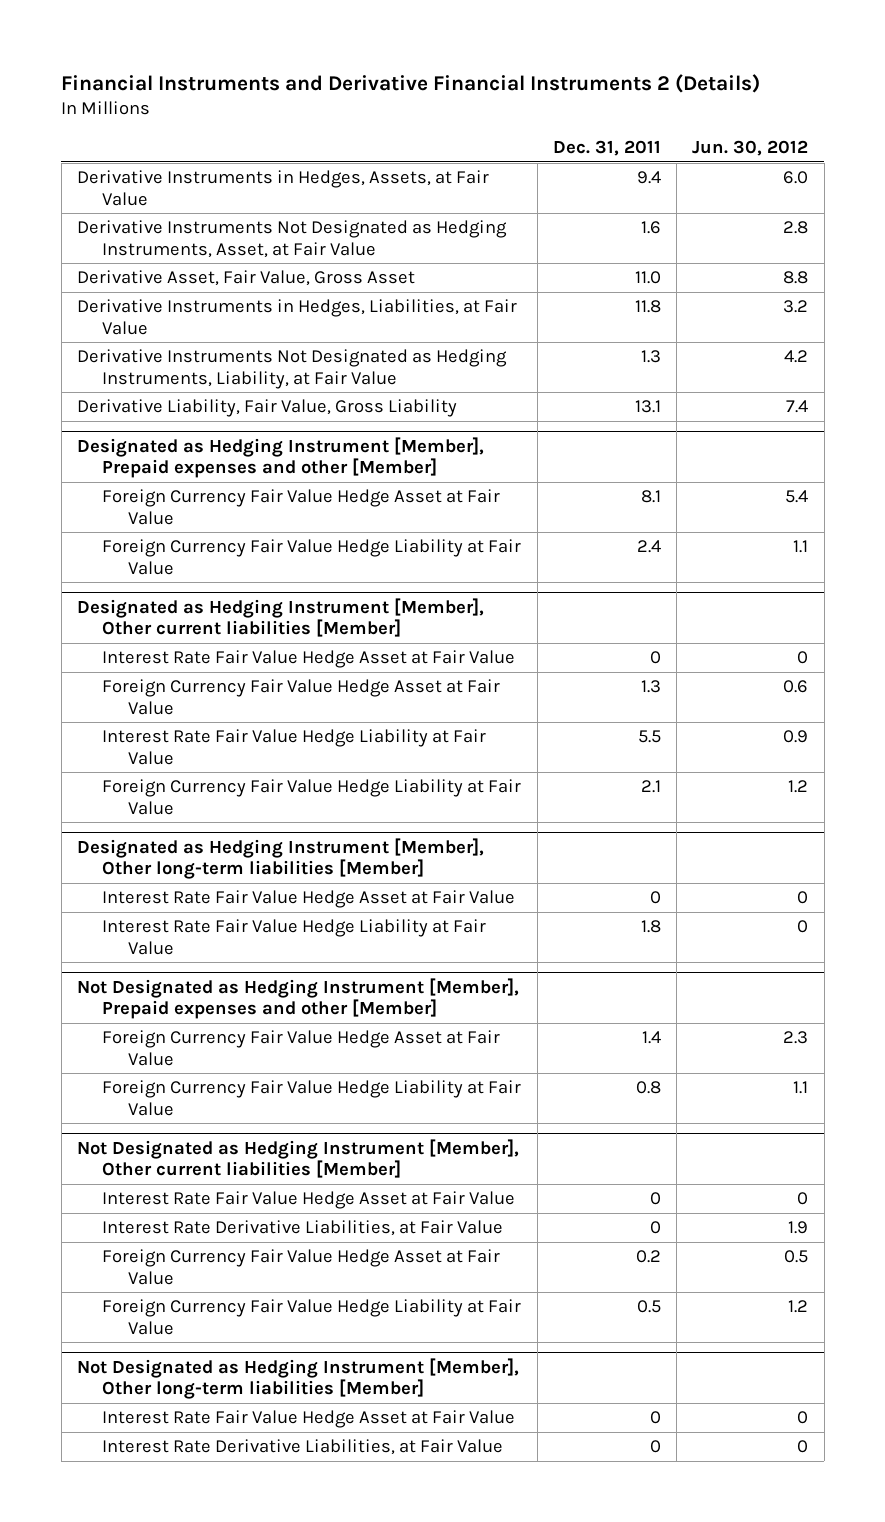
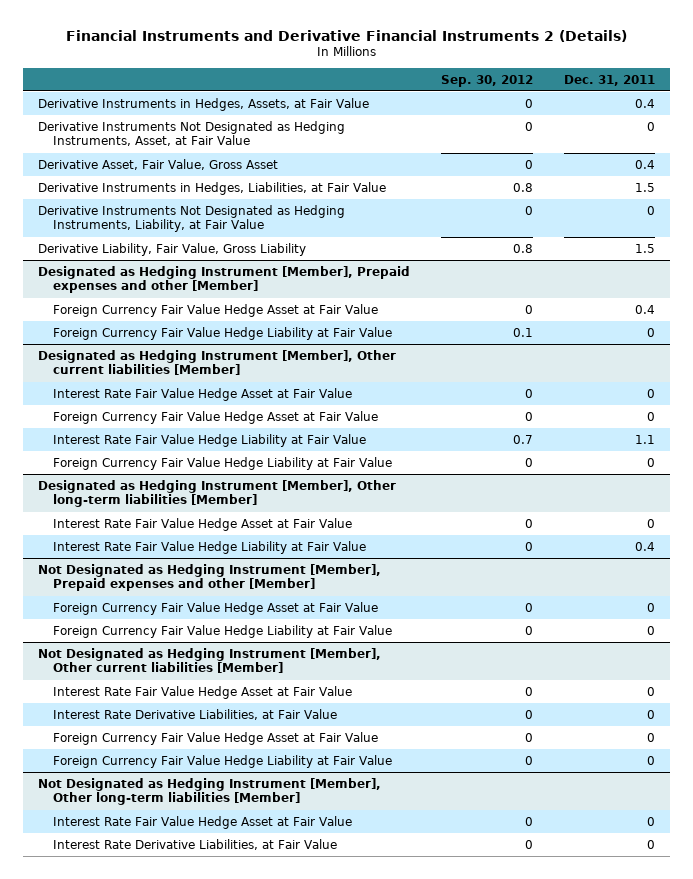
[692,139,809,156] Jun. 30, 2012 -> none
none -> [441,74,534,87] Sep. 30, 2012
[636,171,661,185] 9.4 -> [634,98,655,108] 0.4
[640,221,661,235] 1.6 -> [646,121,655,131] 0
[634,271,661,285] 11.0 -> [634,159,655,169] 0.4
[634,300,661,314] 11.8 -> [634,182,655,192] 1.5
[640,350,661,364] 1.3 -> [646,205,655,215] 0
[634,400,661,414] 13.1 -> [634,243,655,253] 1.5
[640,490,661,504] 8.1 -> [634,304,655,314] 0.4
[636,540,661,554] 2.4 -> [646,327,655,337] 0
[640,680,661,694] 1.3 -> [646,411,655,421] 0
[637,730,661,744] 5.5 -> [634,434,655,444] 1.1
[640,780,661,794] 2.1 -> [646,457,655,467] 0
[640,920,661,934] 1.8 -> [634,541,655,551] 0.4
[641,1031,661,1045] 1.4 -> [646,602,655,612] 0
[635,1081,661,1095] 0.8 -> [646,625,655,635] 0
[635,1250,661,1264] 0.2 -> [646,732,655,742] 0
[636,1300,661,1314] 0.5 -> [646,755,655,765] 0

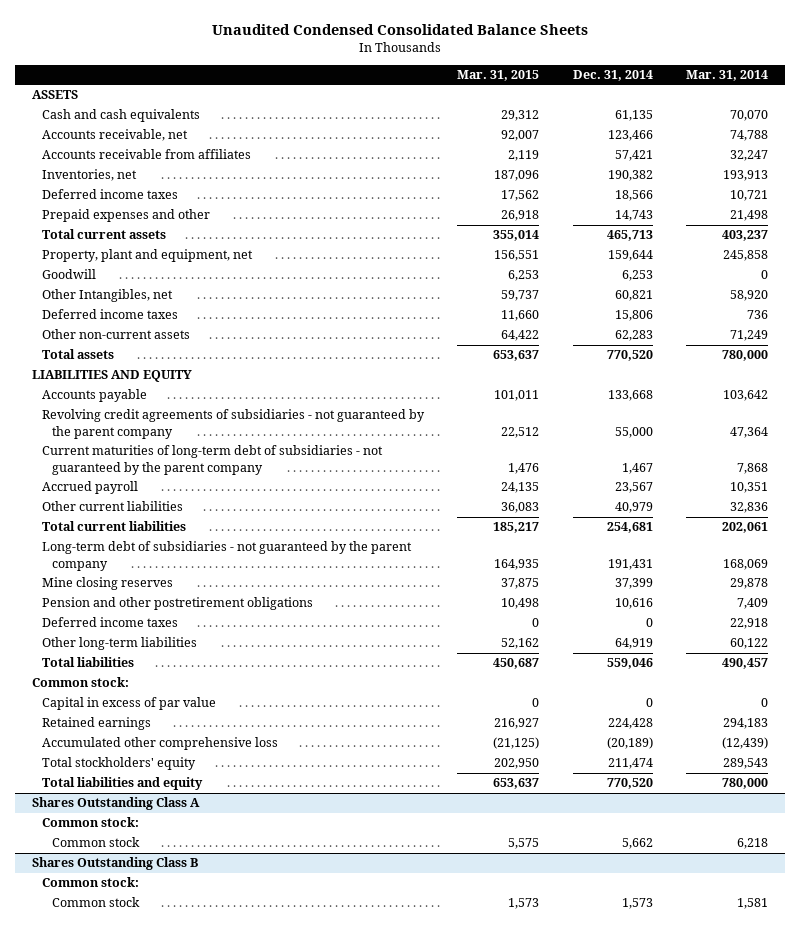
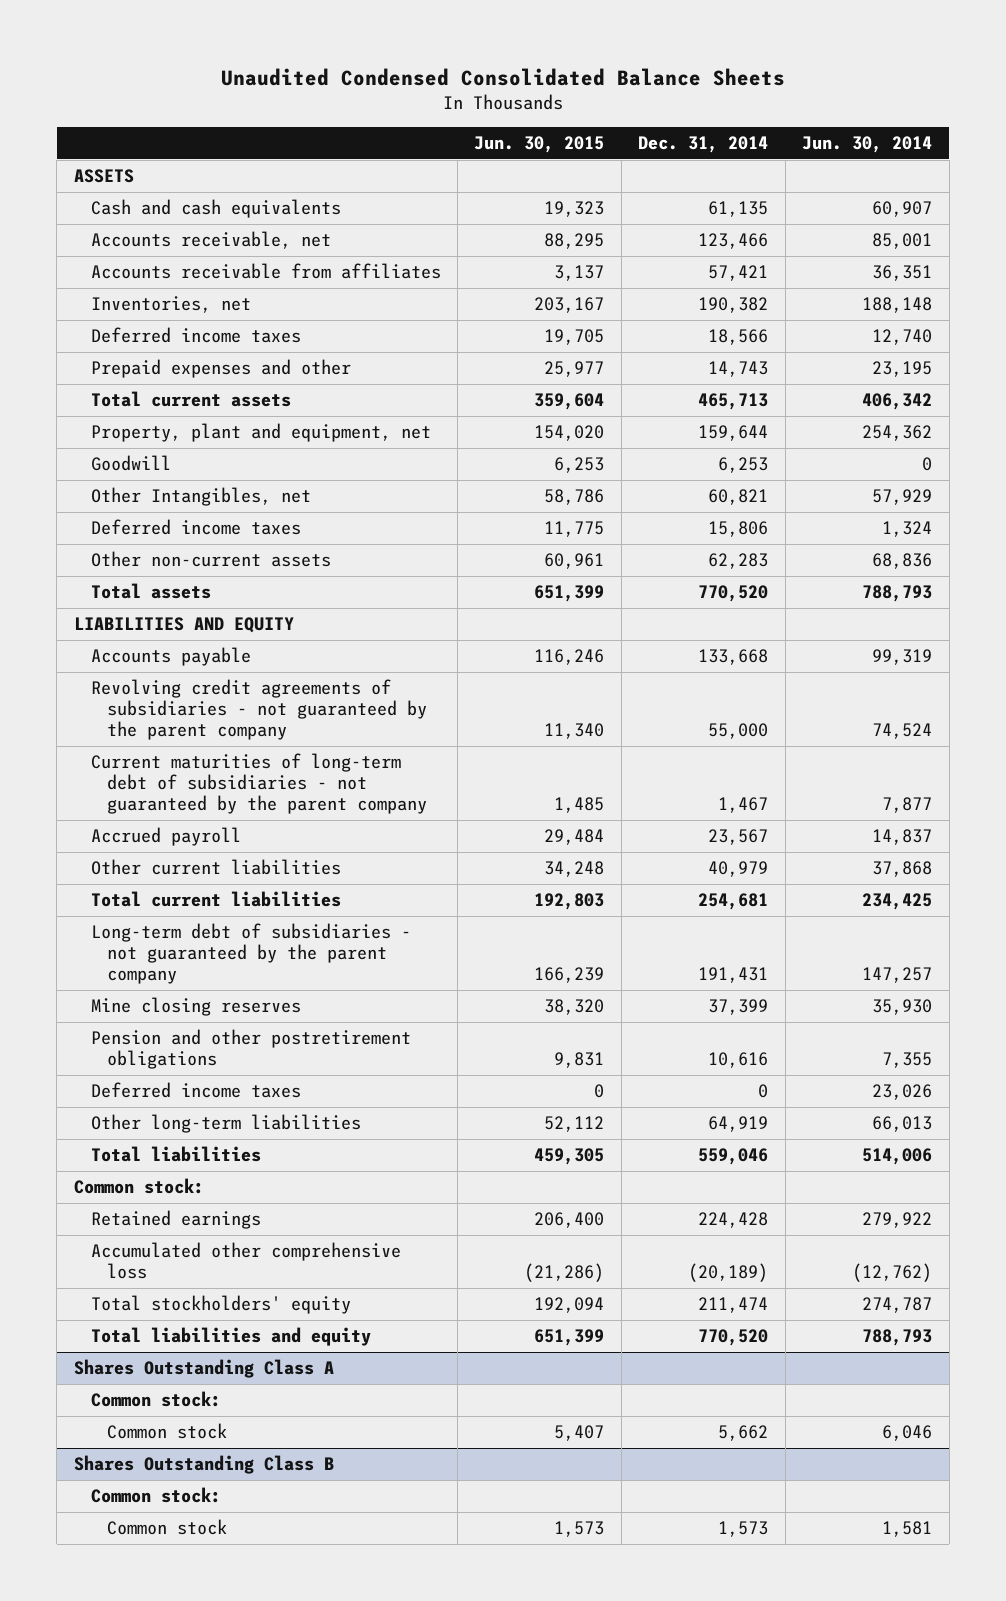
[457,70,540,82] Mar. 31, 2015 -> none
[685,70,768,82] Mar. 31, 2014 -> none
none -> [474,135,605,153] Jun. 30, 2015
none -> [802,135,933,153] Jun. 30, 2014
[41,697,216,711] Capital in excess of par value -> none

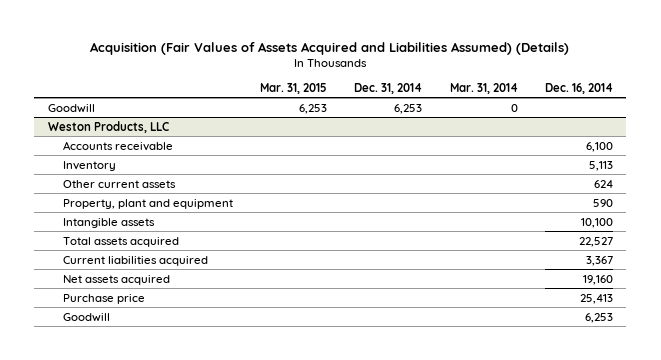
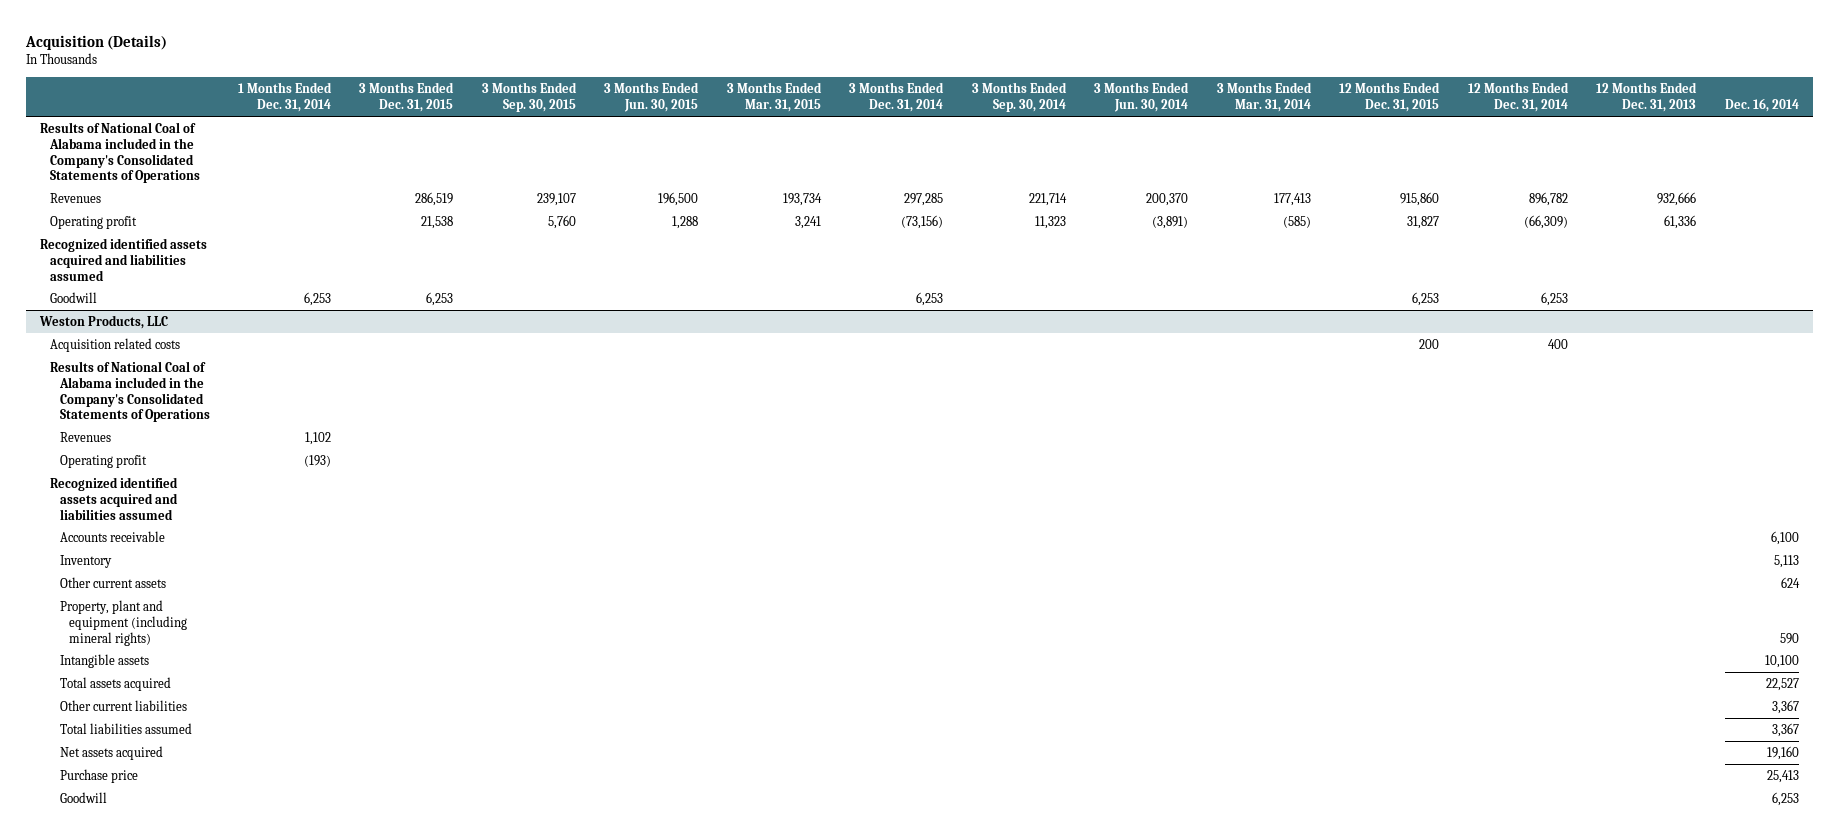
[90,41,570,55] Acquisition (Fair Values of Assets Acquired and Liabilities Assumed) (Details) -> [25,34,168,50] Acquisition (Details)
[260,82,328,94] Mar. 31, 2015 -> none
[354,82,423,94] Dec. 31, 2014 -> none
[449,82,518,94] Mar. 31, 2014 -> none
none -> [238,82,333,113] 1 Months Ended Dec. 31, 2014
none -> [359,82,455,113] 3 Months Ended Dec. 31, 2015
none -> [481,82,577,113] 3 Months Ended Sep. 30, 2015
none -> [604,82,700,113] 3 Months Ended Jun. 30, 2015
none -> [726,82,822,113] 3 Months Ended Mar. 31, 2015
none -> [849,82,945,113] 3 Months Ended Dec. 31, 2014
none -> [971,82,1067,113] 3 Months Ended Sep. 30, 2014
none -> [1094,82,1190,113] 3 Months Ended Jun. 30, 2014
none -> [1216,82,1312,113] 3 Months Ended Mar. 31, 2014
none -> [1339,82,1441,113] 12 Months Ended Dec. 31, 2015
none -> [1467,82,1569,113] 12 Months Ended Dec. 31, 2014
none -> [1596,82,1698,113] 12 Months Ended Dec. 31, 2013
none -> [40,121,200,184] Results of National Coal of Alabama included in the Company's Consolidated Statements of Operations
none -> [49,192,101,203] Revenues
none -> [49,215,137,229] Operating profit
none -> [40,237,208,281] Recognized identified assets acquired and liabilities assumed
none -> [49,337,180,352] Acquisition related costs
none -> [49,360,210,423] Results of National Coal of Alabama included in the Company's Consolidated Statements of Operations
none -> [59,431,111,442] Revenues
none -> [59,454,147,468] Operating profit
none -> [49,476,178,520] Recognized identified assets acquired and liabilities assumed
[62,198,233,209] Property, plant and equipment -> [59,599,188,646] Property, plant and equipment (including mineral rights)
[62,255,208,266] Current liabilities acquired -> [59,699,187,711] Other current liabilities
none -> [59,722,192,734] Total liabilities assumed

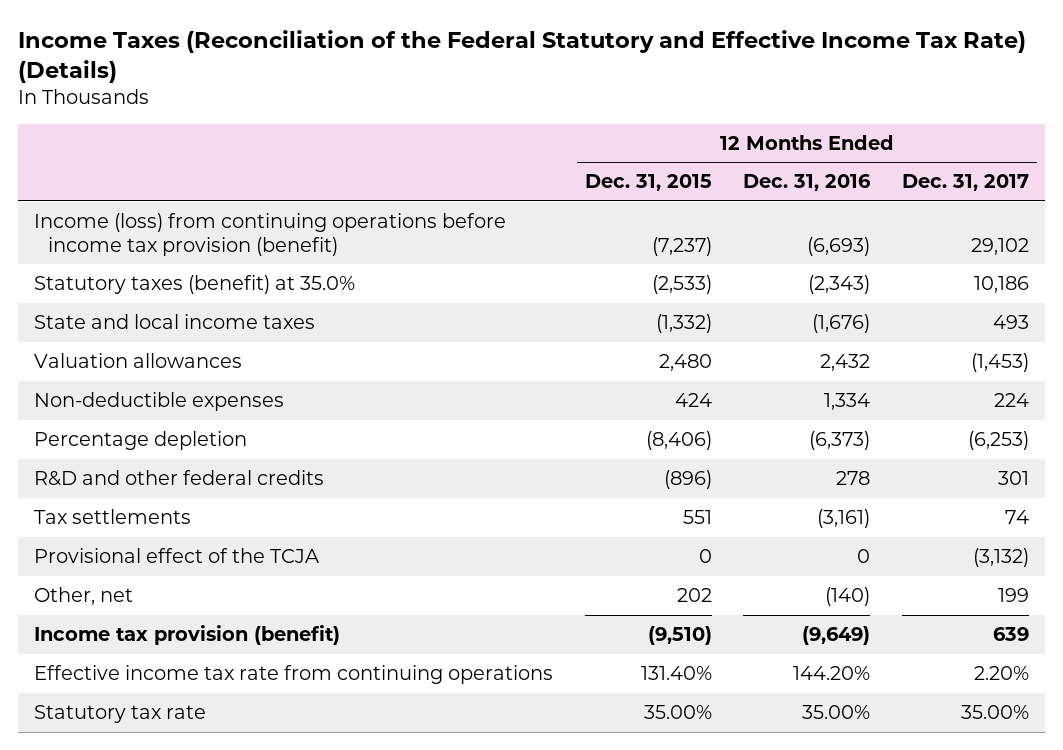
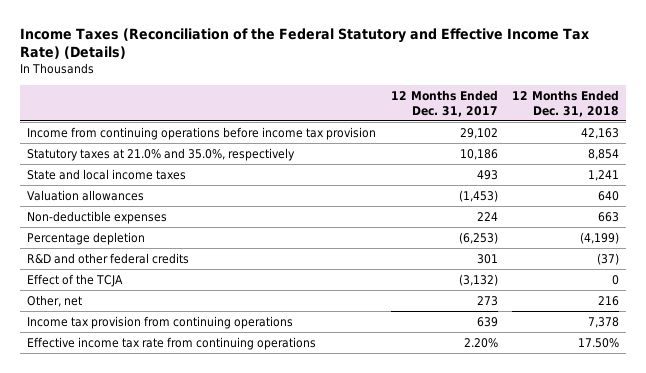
[584,174,712,192] Dec. 31, 2015 -> none
[743,174,872,192] Dec. 31, 2016 -> none
none -> [512,89,620,117] 12 Months Ended Dec. 31, 2018
[33,213,506,256] Income (loss) from continuing operations before income tax provision (benefit) -> [27,126,377,140] Income from continuing operations before income tax provision
[33,275,355,295] Statutory taxes (benefit) at 35.0% -> [27,147,296,161] Statutory taxes at 21.0% and 35.0%, respectively
[33,509,191,525] Tax settlements -> none
[33,548,319,564] Provisional effect of the TCJA -> [27,273,124,287] Effect of the TCJA
[998,588,1030,603] 199 -> [476,295,498,306] 273
[33,625,340,646] Income tax provision (benefit) -> [27,315,294,329] Income tax provision from continuing operations
[33,705,206,724] Statutory tax rate -> none

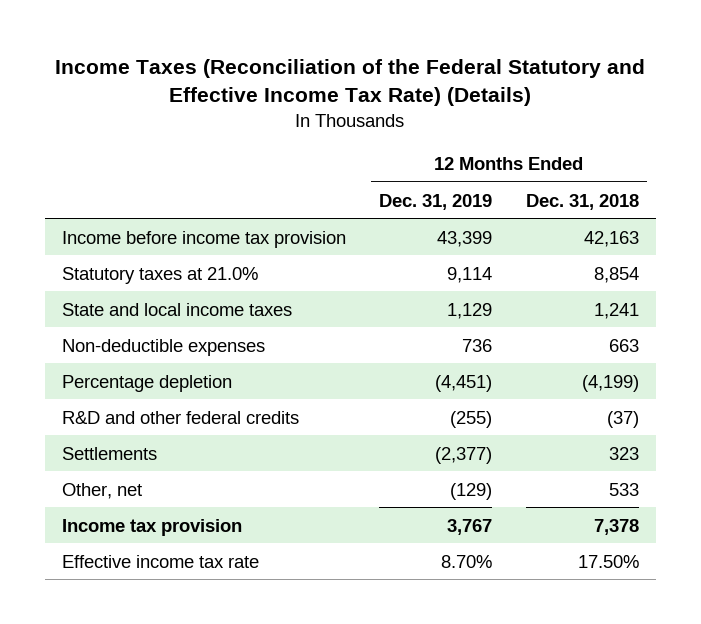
[390,89,498,117] 12 Months Ended Dec. 31, 2017 -> none
none -> [379,193,493,210] Dec. 31, 2019
[27,126,377,140] Income from continuing operations before income tax provision -> [61,230,346,248] Income before income tax provision
[27,147,296,161] Statutory taxes at 21.0% and 35.0%, respectively -> [61,266,258,284] Statutory taxes at 21.0%
[27,189,145,201] Valuation allowances -> none
[27,273,124,287] Effect of the TCJA -> none
none -> [61,446,157,460] Settlements
[598,295,620,306] 216 -> [608,482,639,496] 533
[27,315,294,329] Income tax provision from continuing operations -> [61,518,242,536] Income tax provision
[27,336,317,350] Effective income tax rate from continuing operations -> [61,554,259,568] Effective income tax rate

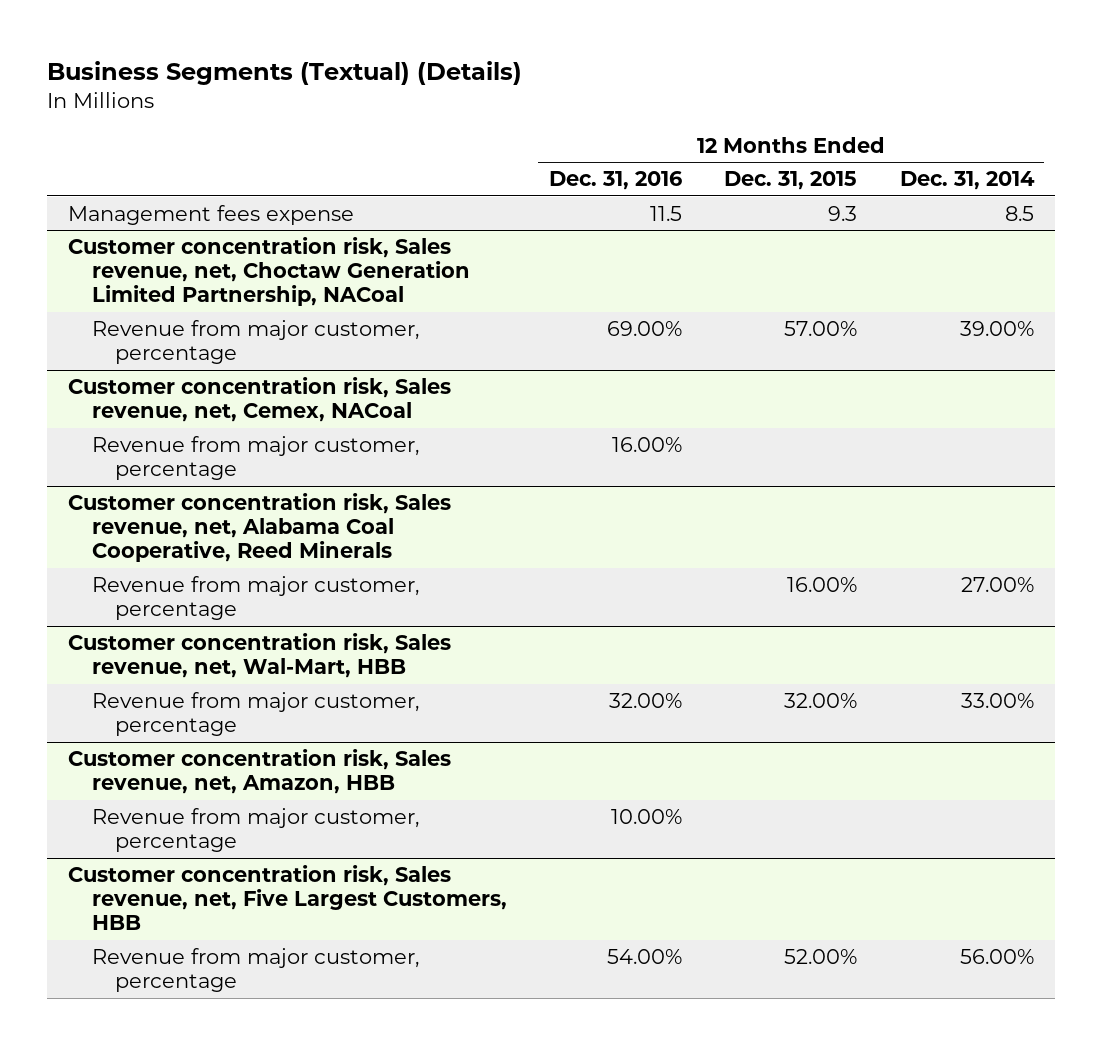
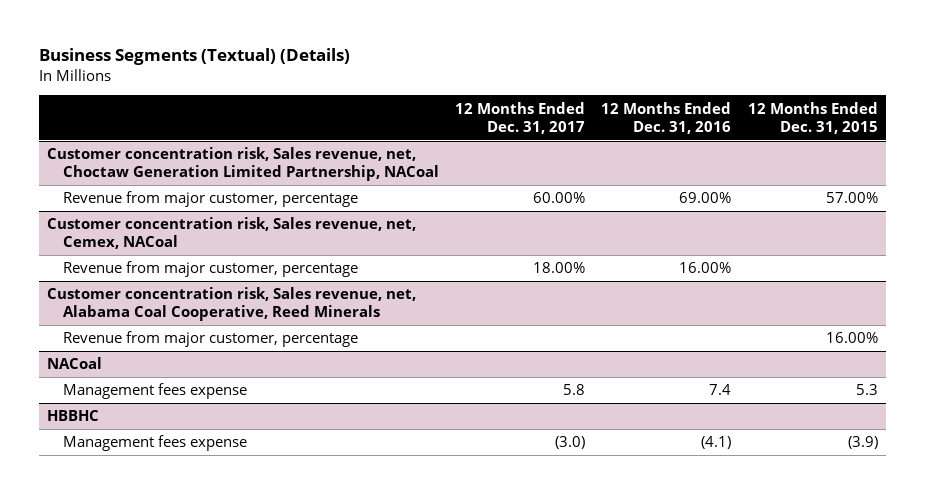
[899,171,1035,191] Dec. 31, 2014 -> none
none -> [455,101,586,134] 12 Months Ended Dec. 31, 2017
[68,204,355,225] Management fees expense -> none
[68,632,452,679] Customer concentration risk, Sales revenue, net, Wal-Mart, HBB -> none
[91,691,419,737] Revenue from major customer, percentage -> none
[68,748,452,795] Customer concentration risk, Sales revenue, net, Amazon, HBB -> none
[91,807,419,853] Revenue from major customer, percentage -> none
[68,864,507,931] Customer concentration risk, Sales revenue, net, Five Largest Customers, HBB -> none
[91,947,419,993] Revenue from major customer, percentage -> none
none -> [47,357,103,370] NACoal
none -> [62,383,247,400] Management fees expense
none -> [47,410,100,422] HBBHC
none -> [62,435,247,452] Management fees expense

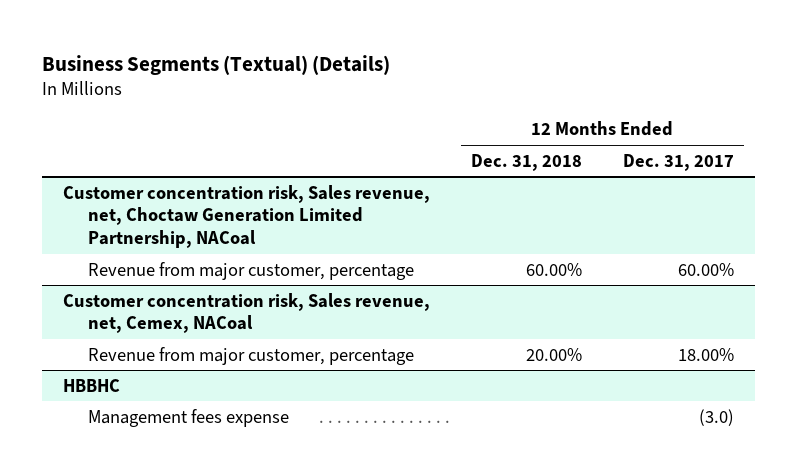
[601,101,732,134] 12 Months Ended Dec. 31, 2016 -> none
[747,101,878,134] 12 Months Ended Dec. 31, 2015 -> none
none -> [470,153,582,171] Dec. 31, 2018
[47,287,417,322] Customer concentration risk, Sales revenue, net, Alabama Coal Cooperative, Reed Minerals -> none
[62,331,358,348] Revenue from major customer, percentage -> none
[47,357,103,370] NACoal -> none
[62,383,247,400] Management fees expense -> none

